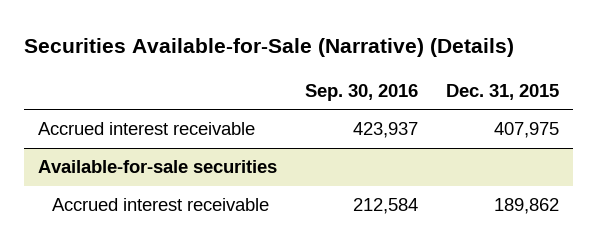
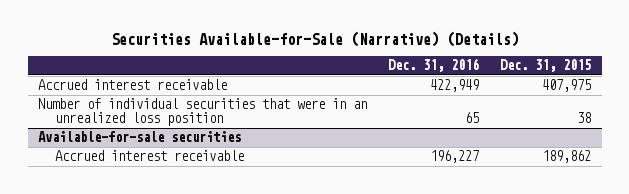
[305,83,419,101] Sep. 30, 2016 -> none
none -> [388,58,480,73] Dec. 31, 2016
none -> [38,98,368,127] Number of individual securities that were in an unrealized loss position

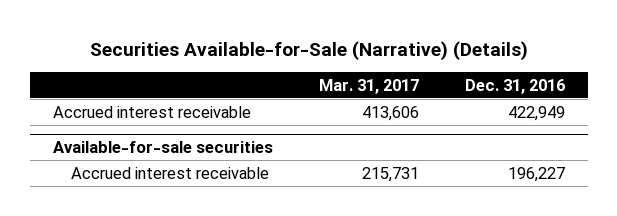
[500,59,592,73] Dec. 31, 2015 -> none
none -> [318,78,419,94] Mar. 31, 2017
[38,98,368,127] Number of individual securities that were in an unrealized loss position -> none

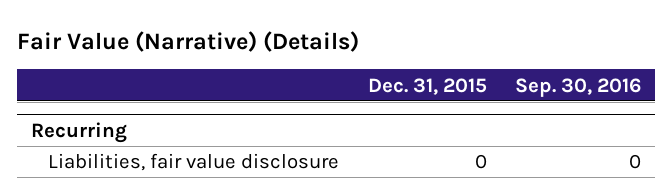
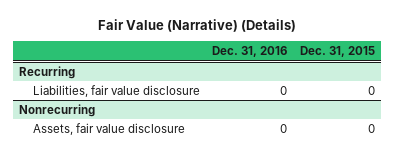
[514,77,641,97] Sep. 30, 2016 -> none
none -> [212,46,288,58] Dec. 31, 2016
none -> [18,103,95,117] Nonrecurring
none -> [32,122,185,135] Assets, fair value disclosure

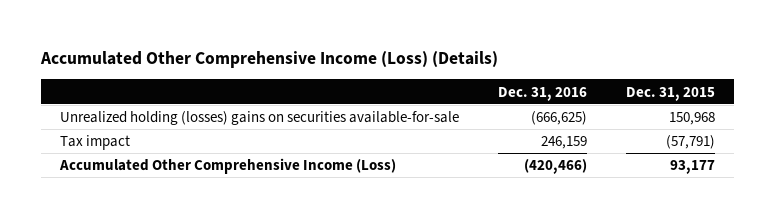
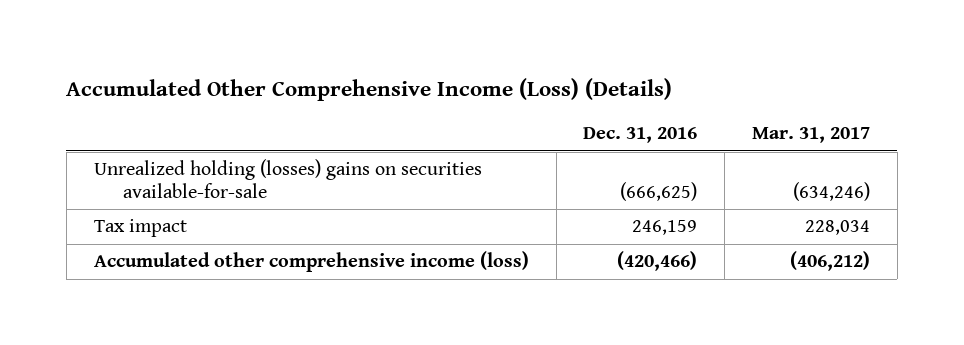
[625,86,715,101] Dec. 31, 2015 -> none
none -> [752,127,871,144] Mar. 31, 2017
[59,158,397,175] Accumulated Other Comprehensive Income (Loss) -> [93,251,529,273] Accumulated other comprehensive income (loss)

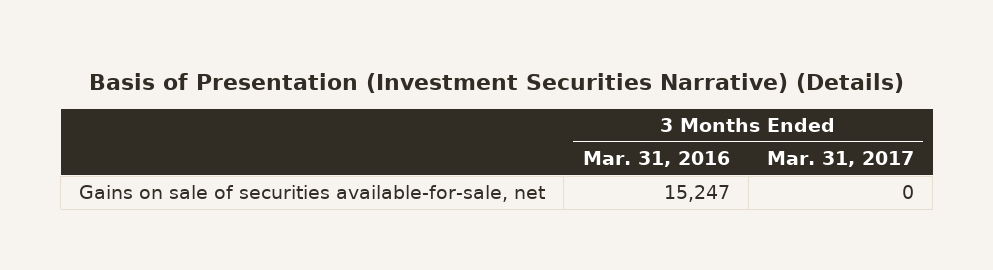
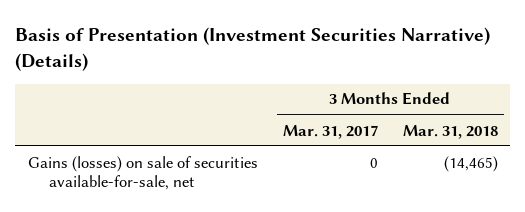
[582,151,730,168] Mar. 31, 2016 -> none
none -> [402,124,498,139] Mar. 31, 2018
[79,185,546,203] Gains on sale of securities available-for-sale, net -> [27,155,258,191] Gains (losses) on sale of securities available-for-sale, net

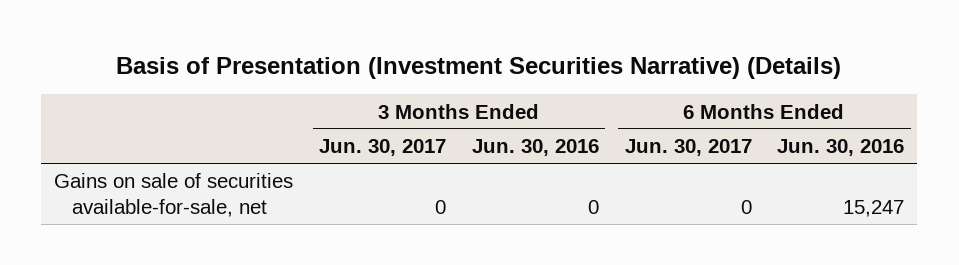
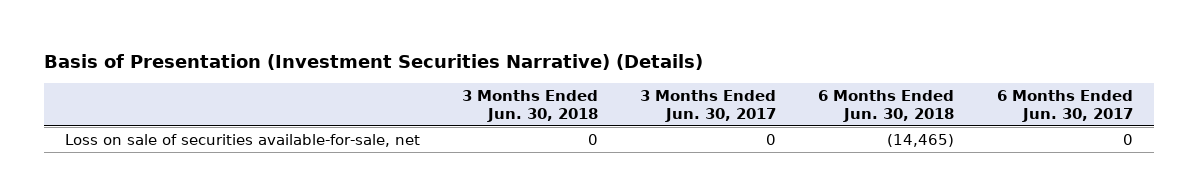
[471,139,599,157] Jun. 30, 2016 -> none
[777,139,905,157] Jun. 30, 2016 -> none
none -> [462,90,599,122] 3 Months Ended Jun. 30, 2018
none -> [818,90,955,122] 6 Months Ended Jun. 30, 2018
[54,173,294,217] Gains on sale of securities available-for-sale, net -> [65,134,421,148] Loss on sale of securities available-for-sale, net

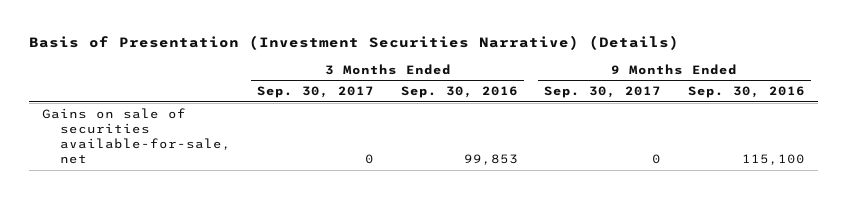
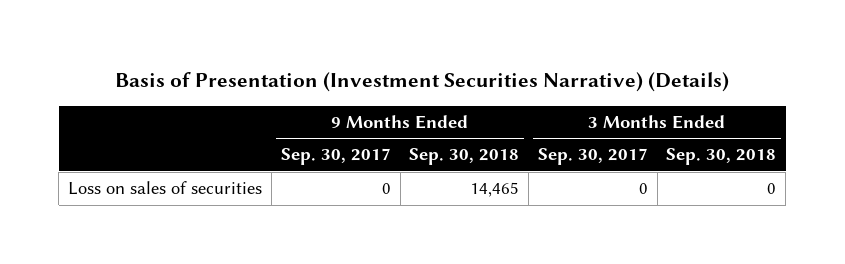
[400,86,518,99] Sep. 30, 2016 -> none
[687,86,805,99] Sep. 30, 2016 -> none
none -> [409,148,520,166] Sep. 30, 2018
none -> [666,148,777,166] Sep. 30, 2018
[41,107,232,165] Gains on sale of securities available-for-sale, net -> [68,181,263,196] Loss on sales of securities

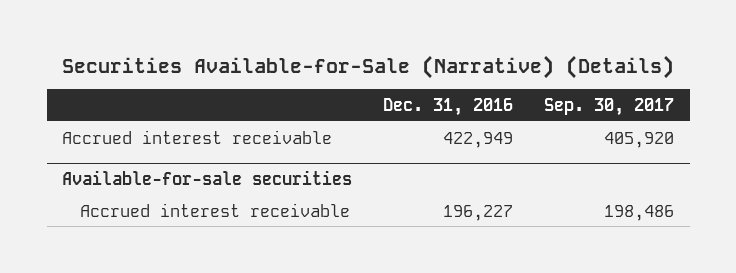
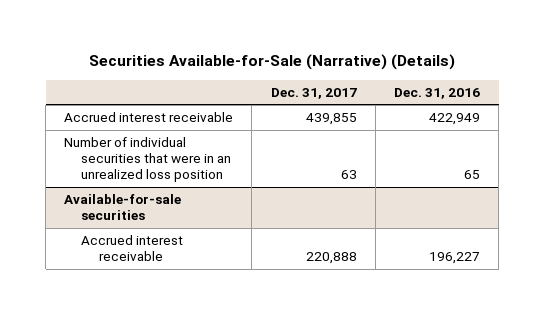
[544,97,675,116] Sep. 30, 2017 -> none
none -> [270,87,357,99] Dec. 31, 2017
none -> [64,137,232,183] Number of individual securities that were in an unrealized loss position

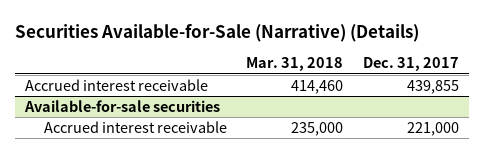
[393,87,480,99] Dec. 31, 2016 -> none
none -> [246,57,344,72] Mar. 31, 2018
[64,137,232,183] Number of individual securities that were in an unrealized loss position -> none
[305,252,357,265] 220,888 -> [406,121,459,136] 221,000

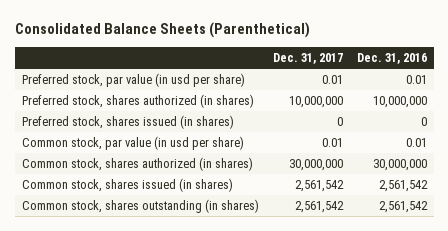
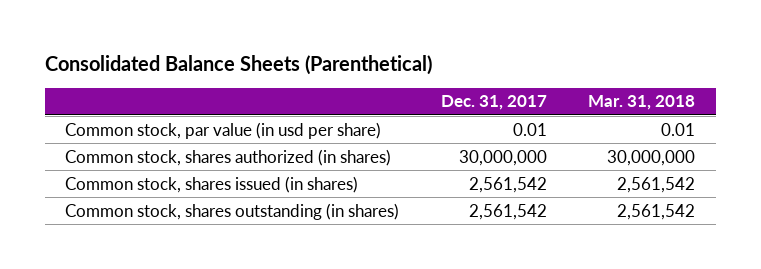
[356,52,427,64] Dec. 31, 2016 -> none
none -> [588,95,696,111] Mar. 31, 2018
[21,73,245,88] Preferred stock, par value (in usd per share) -> none
[21,94,254,109] Preferred stock, shares authorized (in shares) -> none
[21,115,234,130] Preferred stock, shares issued (in shares) -> none

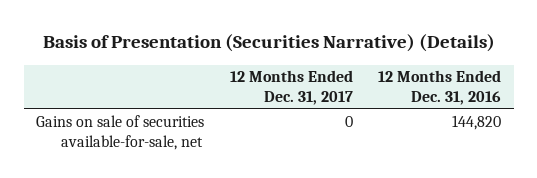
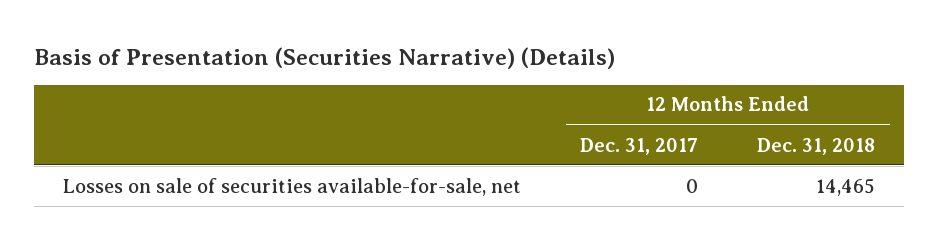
[377,69,501,105] 12 Months Ended Dec. 31, 2016 -> none
none -> [757,137,876,155] Dec. 31, 2018
[36,115,205,151] Gains on sale of securities available-for-sale, net -> [63,177,522,196] Losses on sale of securities available-for-sale, net

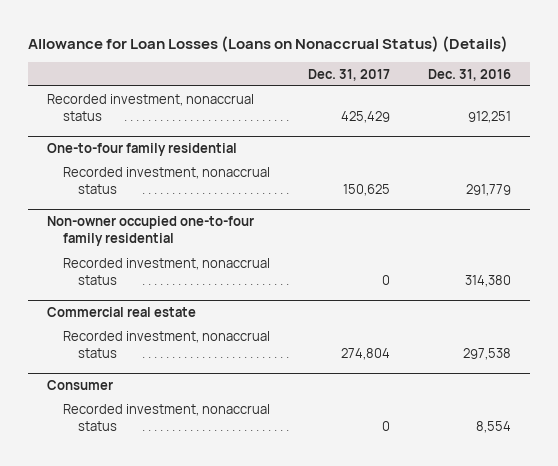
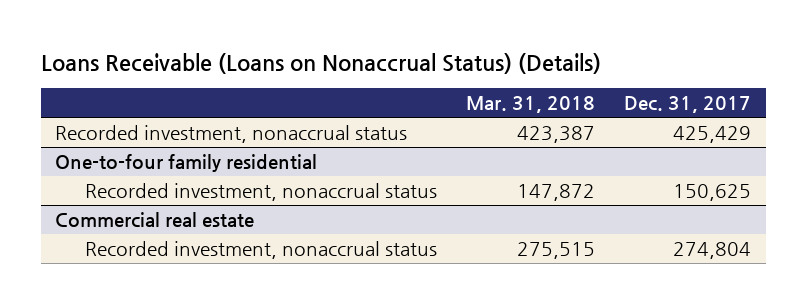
[28,35,509,52] Allowance for Loan Losses (Loans on Nonaccrual Status) (Details) -> [40,52,601,74] Loans Receivable (Loans on Nonaccrual Status) (Details)
[427,68,511,81] Dec. 31, 2016 -> none
none -> [465,96,595,114] Mar. 31, 2018
[47,216,255,247] Non-owner occupied one-to-four family residential -> none
[62,257,270,285] Recorded investment, nonaccrual status -> none
[47,380,114,391] Consumer -> none
[62,403,270,431] Recorded investment, nonaccrual status -> none

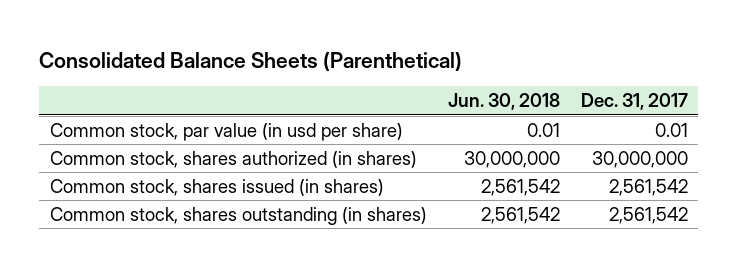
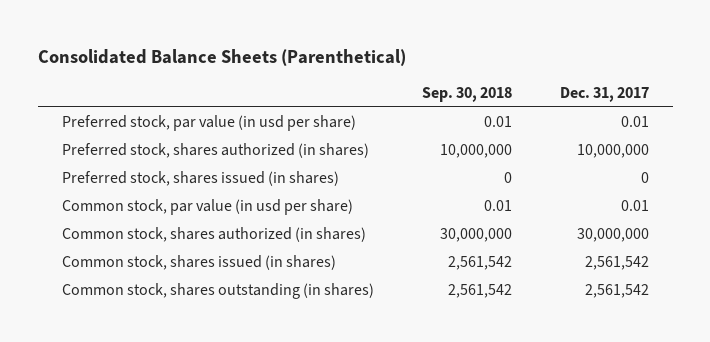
[447,93,560,111] Jun. 30, 2018 -> none
none -> [421,87,512,103] Sep. 30, 2018
none -> [61,115,356,132] Preferred stock, par value (in usd per share)
none -> [61,143,369,159] Preferred stock, shares authorized (in shares)
none -> [61,171,339,187] Preferred stock, shares issued (in shares)

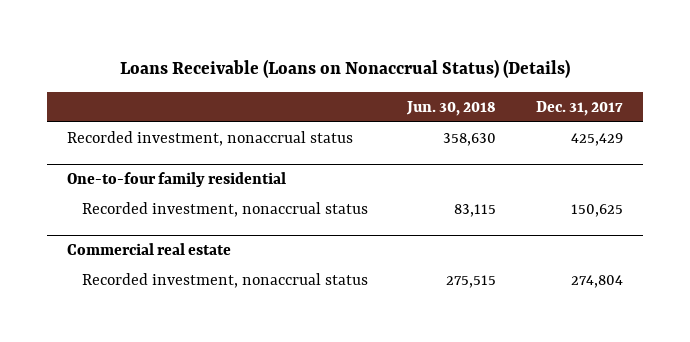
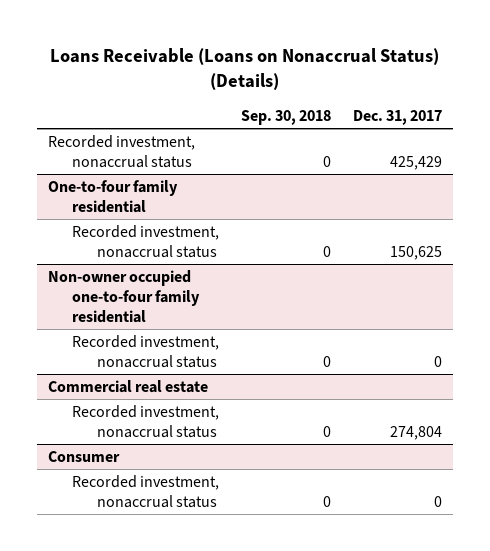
[406,100,497,116] Jun. 30, 2018 -> none
none -> [241,110,332,126] Sep. 30, 2018
none -> [47,269,201,323] Non-owner occupied one-to-four family residential
none -> [72,334,220,368] Recorded investment, nonaccrual status
none -> [47,450,120,462] Consumer
none -> [72,474,220,508] Recorded investment, nonaccrual status

